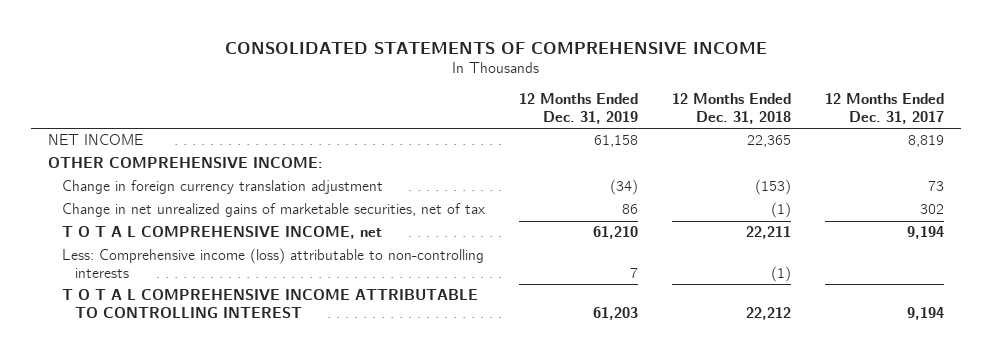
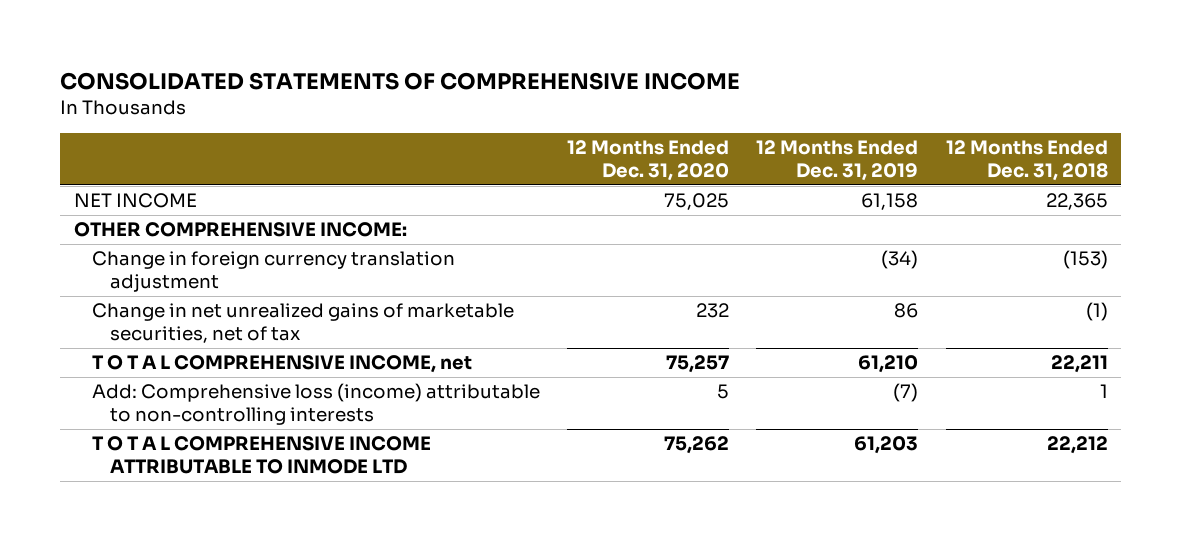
[825,93,945,124] 12 Months Ended Dec. 31, 2017 -> none
none -> [567,139,730,181] 12 Months Ended Dec. 31, 2020
[61,248,484,278] Less: Comprehensive income (loss) attributable to non-controlling interests -> [91,383,540,426] Add: Comprehensive loss (income) attributable to non-controlling interests
[629,267,638,278] 7 -> [893,383,919,403] (7)
[771,265,792,282] (1) -> [1099,384,1108,399] 1
[61,289,478,318] T O T A L COMPREHENSIVE INCOME ATTRIBUTABLE TO CONTROLLING INTEREST -> [91,436,431,475] T O T A L COMPREHENSIVE INCOME ATTRIBUTABLE TO INMODE LTD

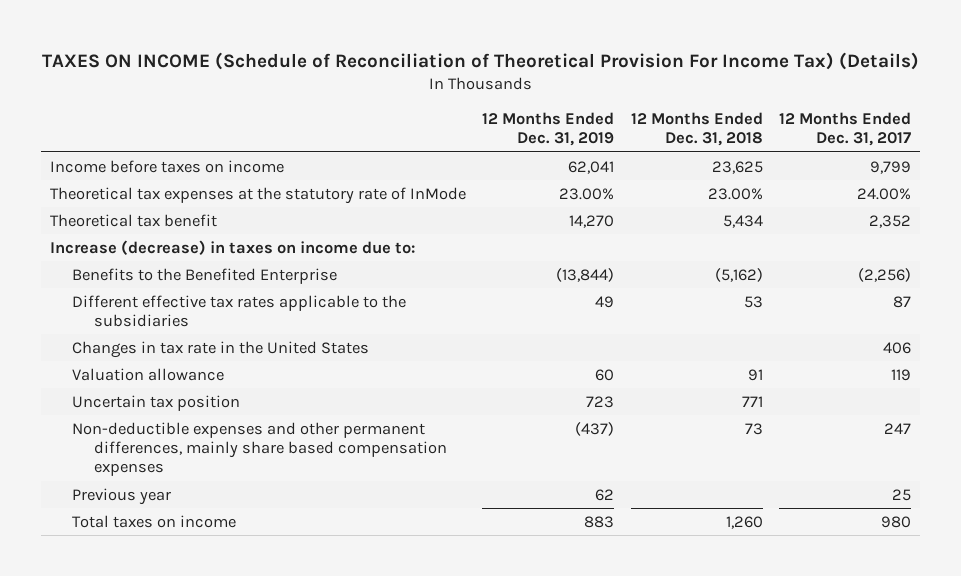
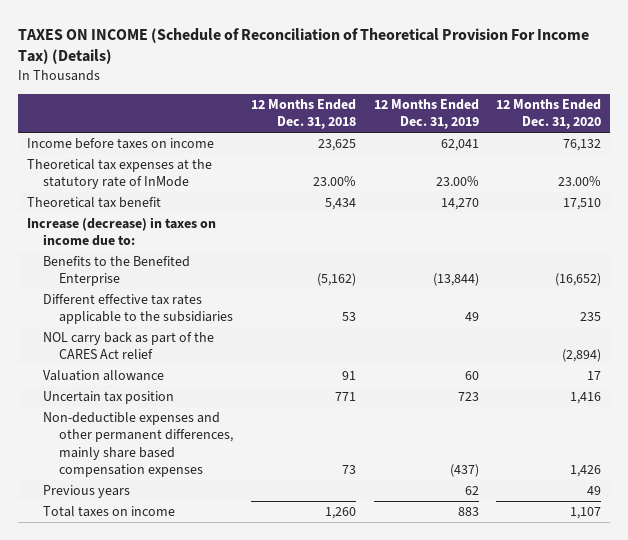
[779,112,912,147] 12 Months Ended Dec. 31, 2017 -> none
none -> [496,98,602,129] 12 Months Ended Dec. 31, 2020
[72,340,370,358] Changes in tax rate in the United States -> none
none -> [43,332,215,360] NOL carry back as part of the CARES Act relief
[72,487,172,505] Previous year -> [43,485,131,499] Previous years

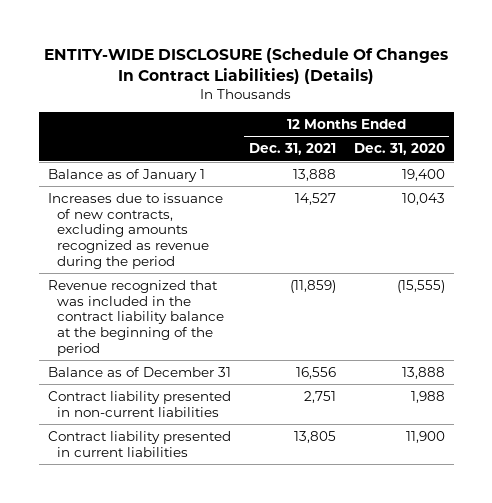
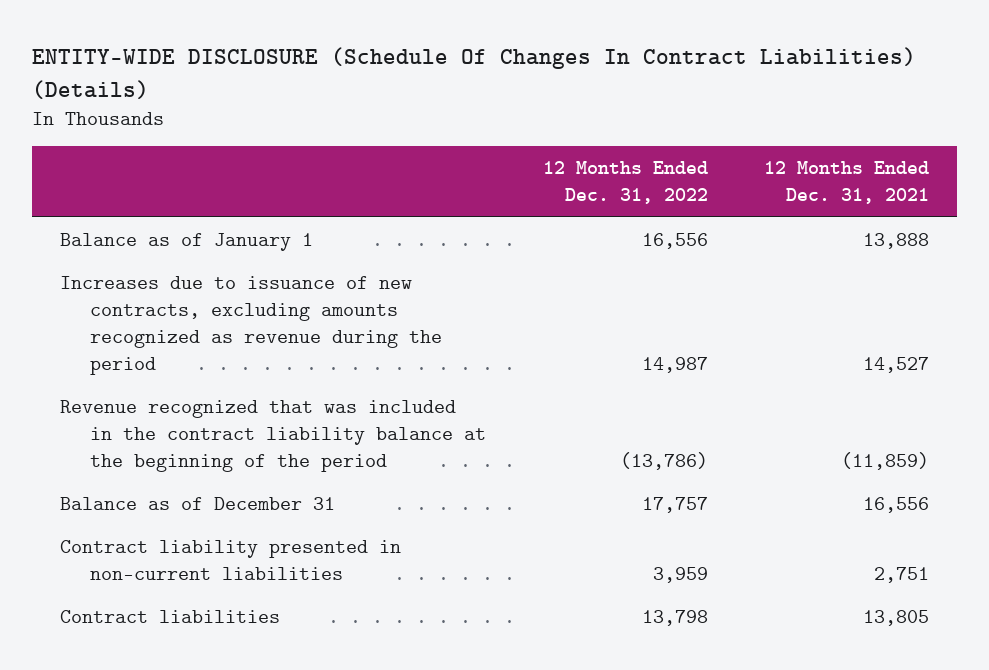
[353,143,445,156] Dec. 31, 2020 -> none
none -> [542,161,708,205] 12 Months Ended Dec. 31, 2022
[47,430,231,457] Contract liability presented in current liabilities -> [59,610,280,624] Contract liabilities

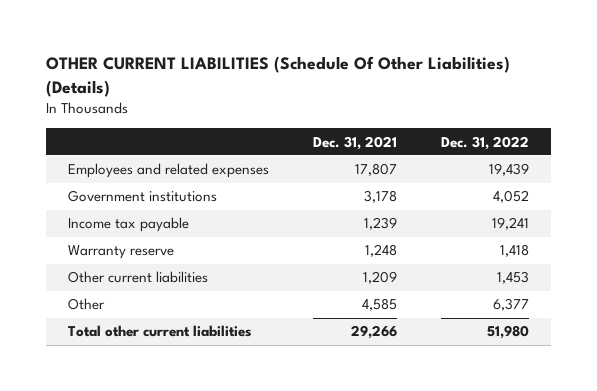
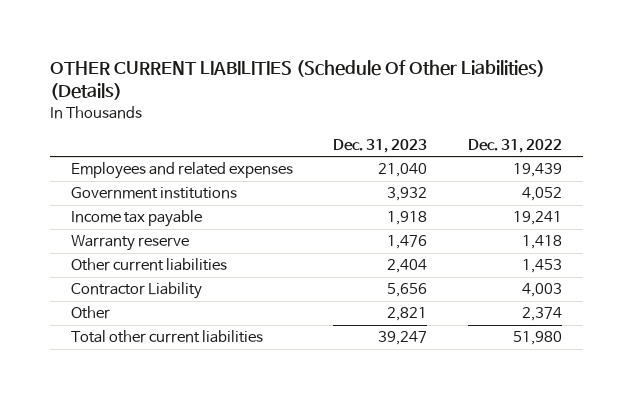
[312,135,397,150] Dec. 31, 2021 -> none
none -> [333,138,428,153] Dec. 31, 2023
none -> [70,282,202,300] Contractor Liability
[492,298,529,312] 6,377 -> [522,307,563,322] 2,374

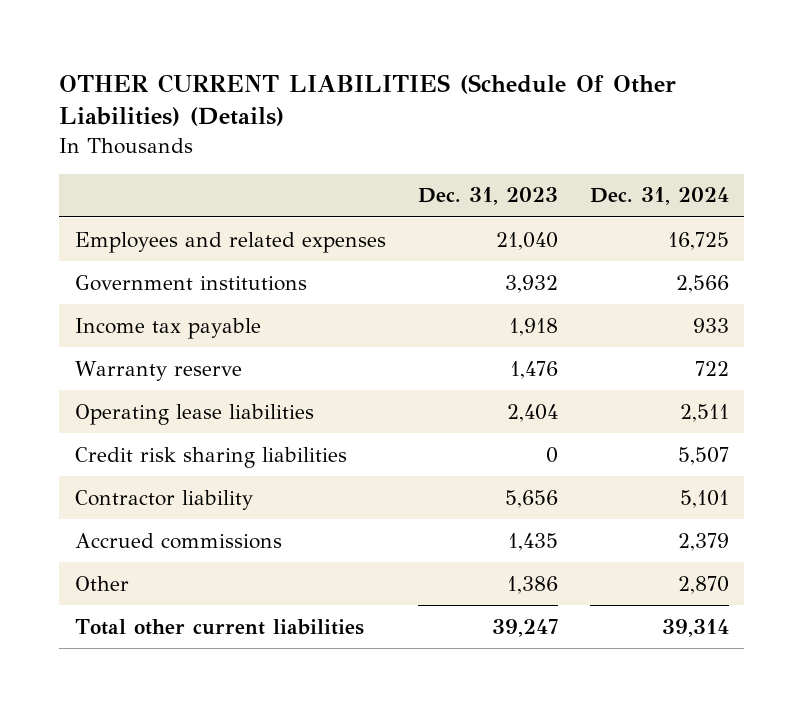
[468,138,563,153] Dec. 31, 2022 -> none
none -> [589,187,729,206] Dec. 31, 2024
[70,258,227,272] Other current liabilities -> [75,403,315,425] Operating lease liabilities
none -> [75,446,348,468] Credit risk sharing liabilities
[70,282,202,300] Contractor Liability -> [75,489,254,510] Contractor liability
none -> [75,532,283,549] Accrued commissions
[387,307,428,322] 2,821 -> [506,575,558,594] 1,386

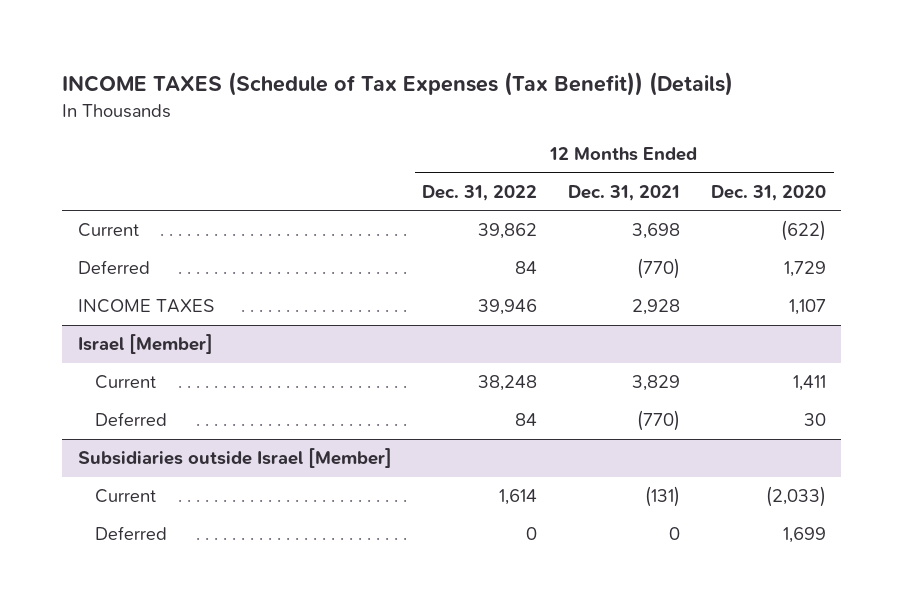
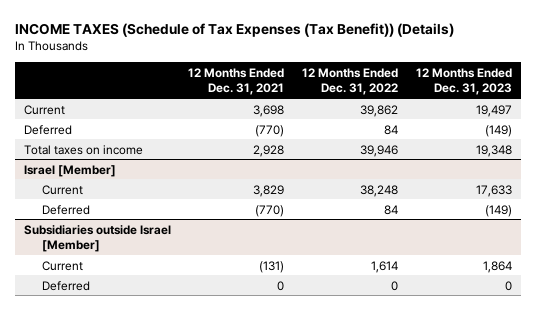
[710,185,826,202] Dec. 31, 2020 -> none
none -> [416,67,513,96] 12 Months Ended Dec. 31, 2023
[77,299,214,314] INCOME TAXES -> [23,144,143,155] Total taxes on income

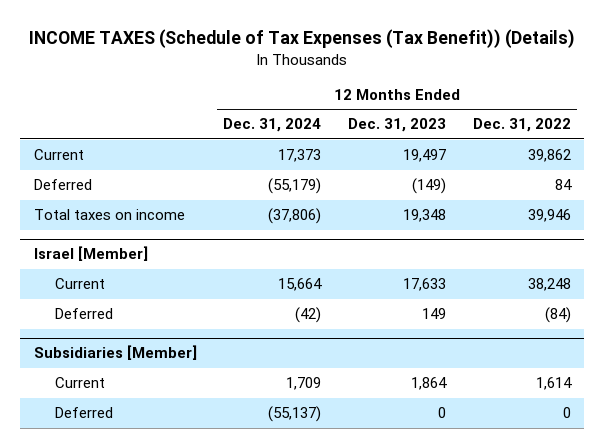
[188,67,285,96] 12 Months Ended Dec. 31, 2021 -> none
none -> [223,118,322,133] Dec. 31, 2024
[384,204,399,215] 84 -> [544,307,571,324] (84)
[485,204,513,217] (149) -> [421,308,446,320] 149
[23,224,171,252] Subsidiaries outside Israel [Member] -> [33,345,197,361] Subsidiaries [Member]

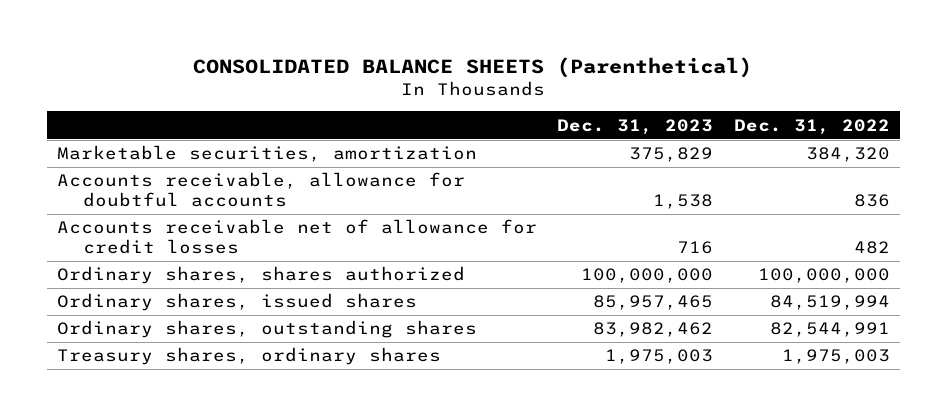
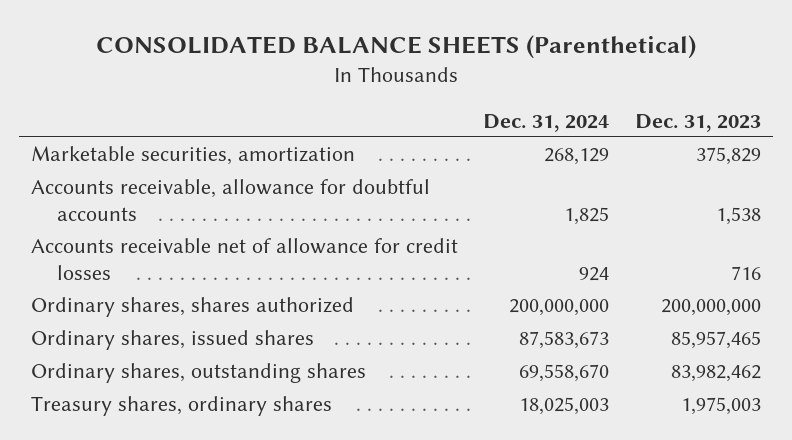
[733,118,890,135] Dec. 31, 2022 -> none
none -> [483,113,610,132] Dec. 31, 2024
[581,268,714,284] 100,000,000 -> [660,299,761,317] 200,000,000

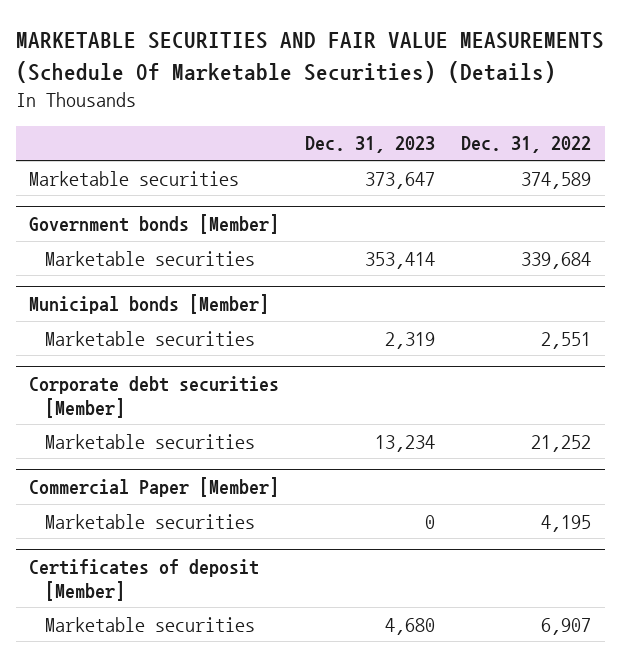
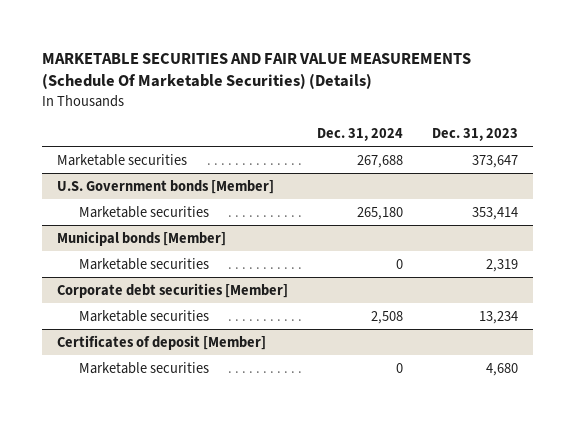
[461,136,592,154] Dec. 31, 2022 -> none
none -> [316,127,403,141] Dec. 31, 2024
[29,214,280,235] Government bonds [Member] -> [56,179,274,194] U.S. Government bonds [Member]
[29,477,280,498] Commercial Paper [Member] -> none
[45,513,256,529] Marketable securities -> none

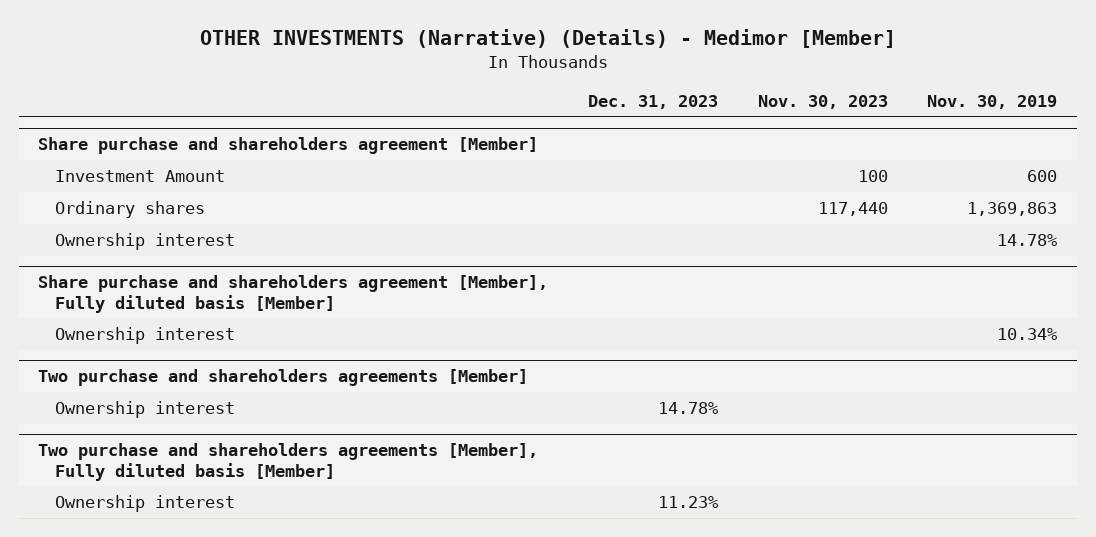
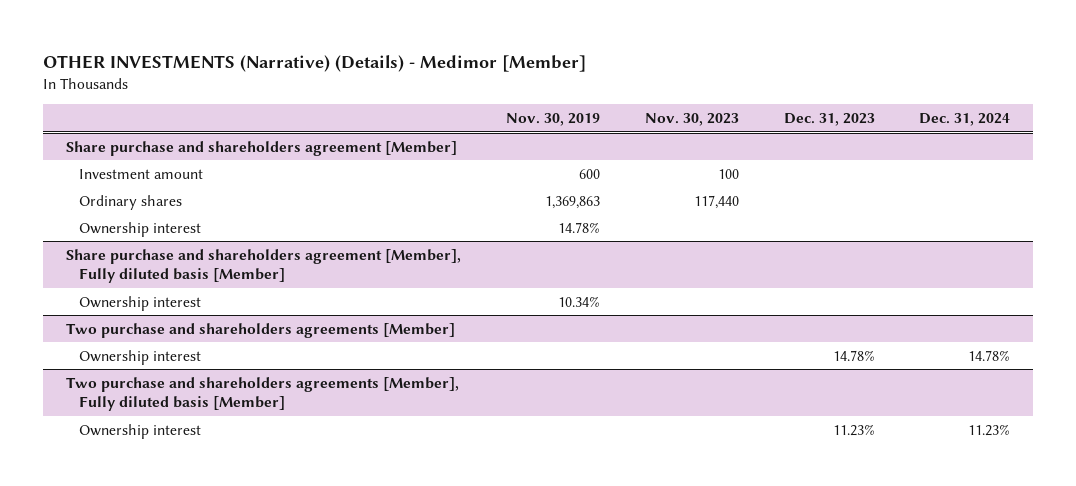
none -> [919,113,1011,127] Dec. 31, 2024
[55,170,226,183] Investment Amount -> [78,168,203,179] Investment amount

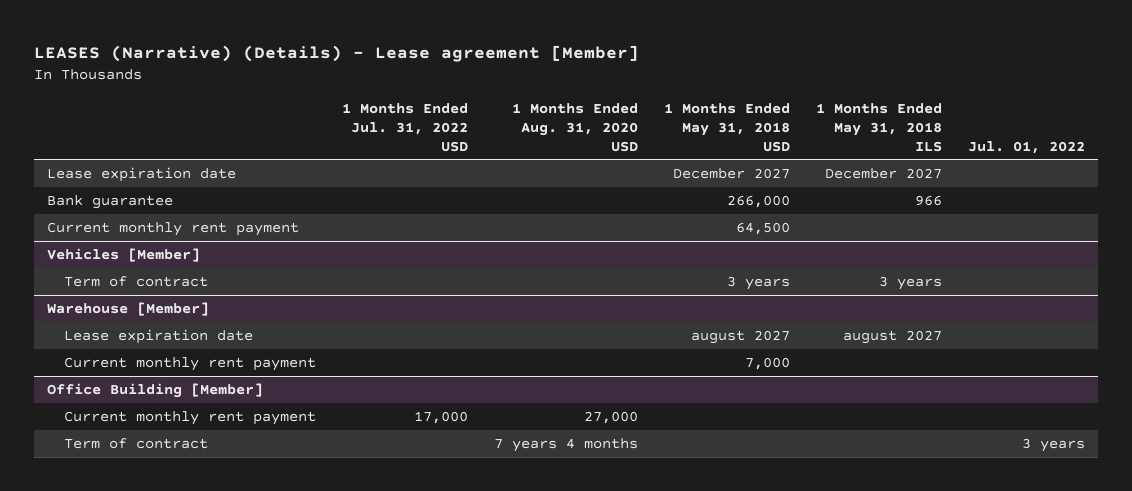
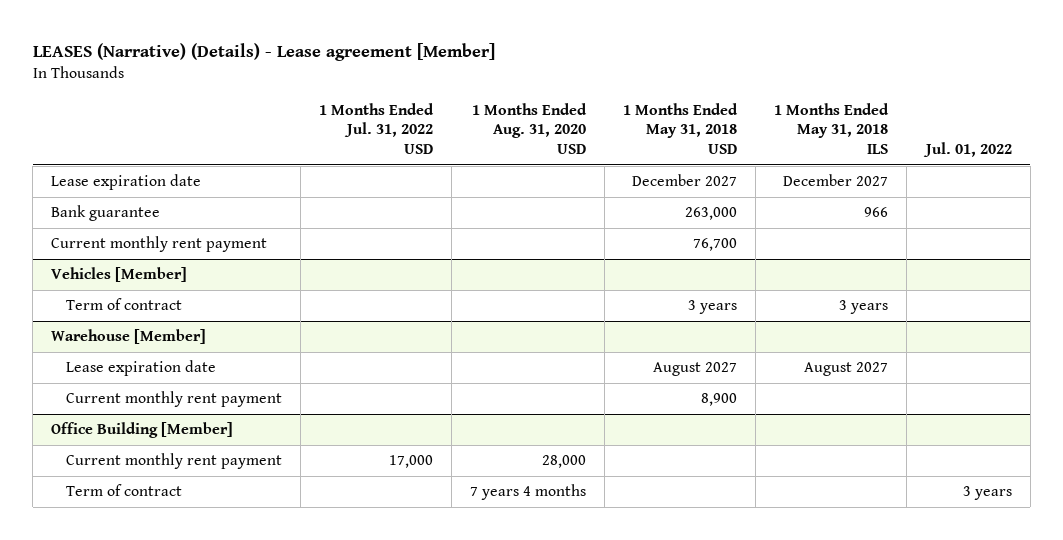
[727,194,791,208] 266,000 -> [685,207,738,221] 263,000
[736,221,791,235] 64,500 -> [693,238,738,252] 76,700
[691,329,791,344] august 2027 -> [653,362,738,377] August 2027
[843,329,943,344] august 2027 -> [804,362,889,377] August 2027
[745,356,791,370] 7,000 -> [701,393,738,407] 8,900
[584,410,639,424] 27,000 -> [542,455,587,469] 28,000

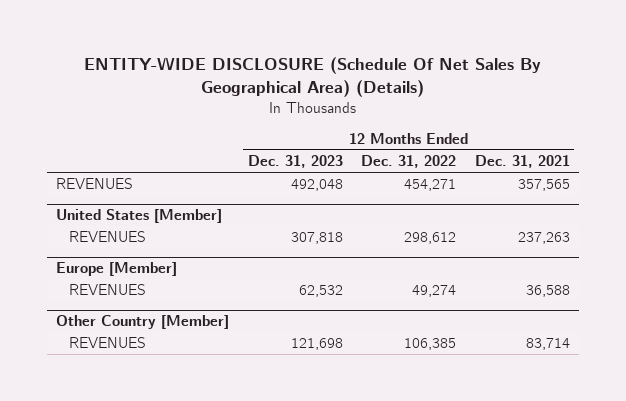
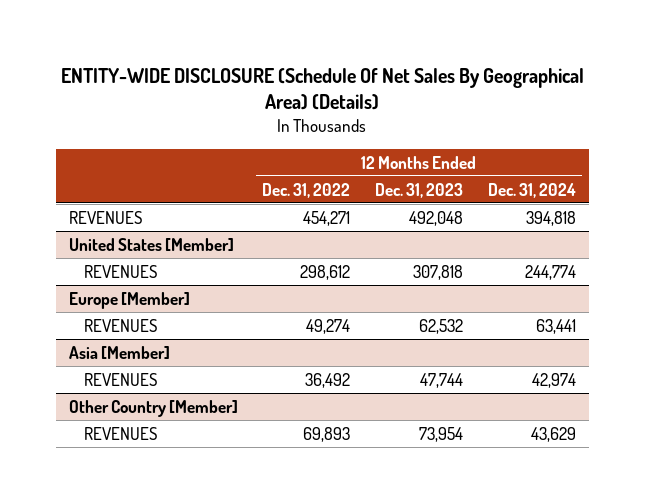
[474,155,570,169] Dec. 31, 2021 -> none
none -> [488,182,577,198] Dec. 31, 2024
none -> [68,345,170,359] Asia [Member]
none -> [84,372,159,386] REVENUES
[290,338,343,351] 121,698 -> [419,426,464,442] 73,954
[404,338,457,351] 106,385 -> [303,426,351,442] 69,893

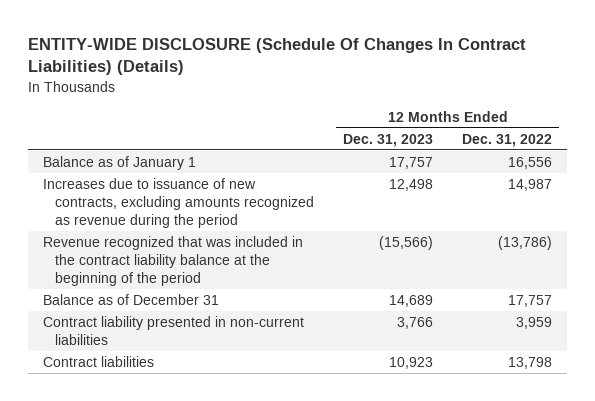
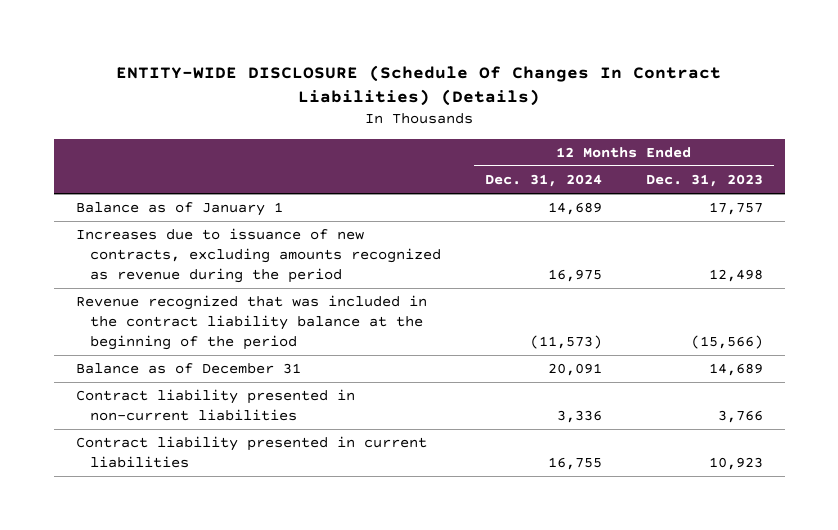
[462,133,553,147] Dec. 31, 2022 -> none
none -> [484,174,602,188] Dec. 31, 2024
[42,355,154,367] Contract liabilities -> [75,436,427,469] Contract liability presented in current liabilities

